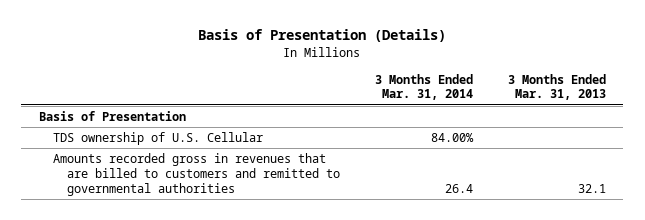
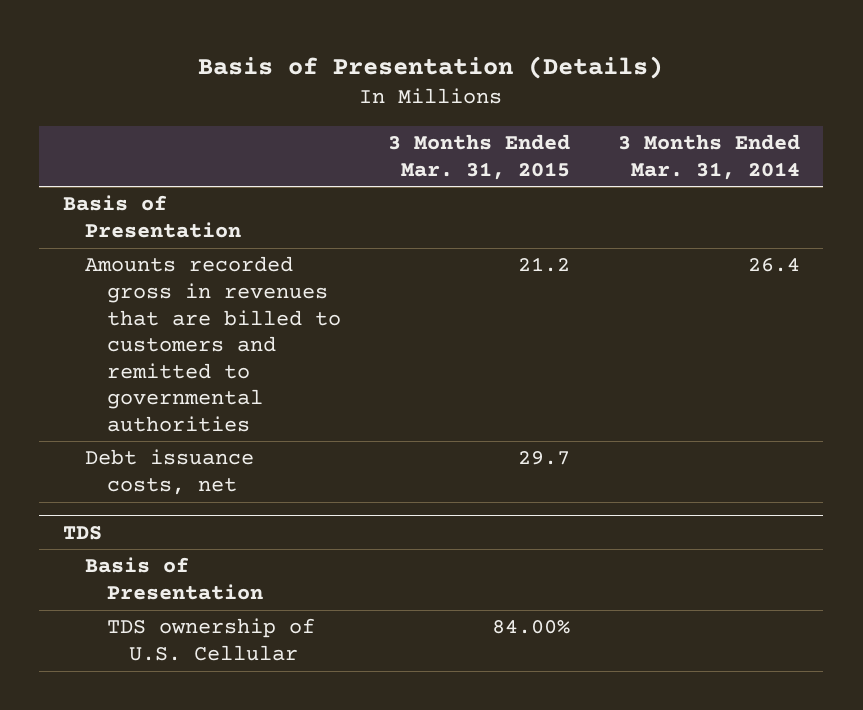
[507,73,606,101] 3 Months Ended Mar. 31, 2013 -> none
none -> [388,133,571,180] 3 Months Ended Mar. 31, 2015
[52,131,263,145] TDS ownership of U.S. Cellular -> none
none -> [85,449,255,495] Debt issuance costs, net
none -> [63,525,103,540] TDS
none -> [85,557,264,600] Basis of Presentation
none -> [107,618,316,661] TDS ownership of U.S. Cellular

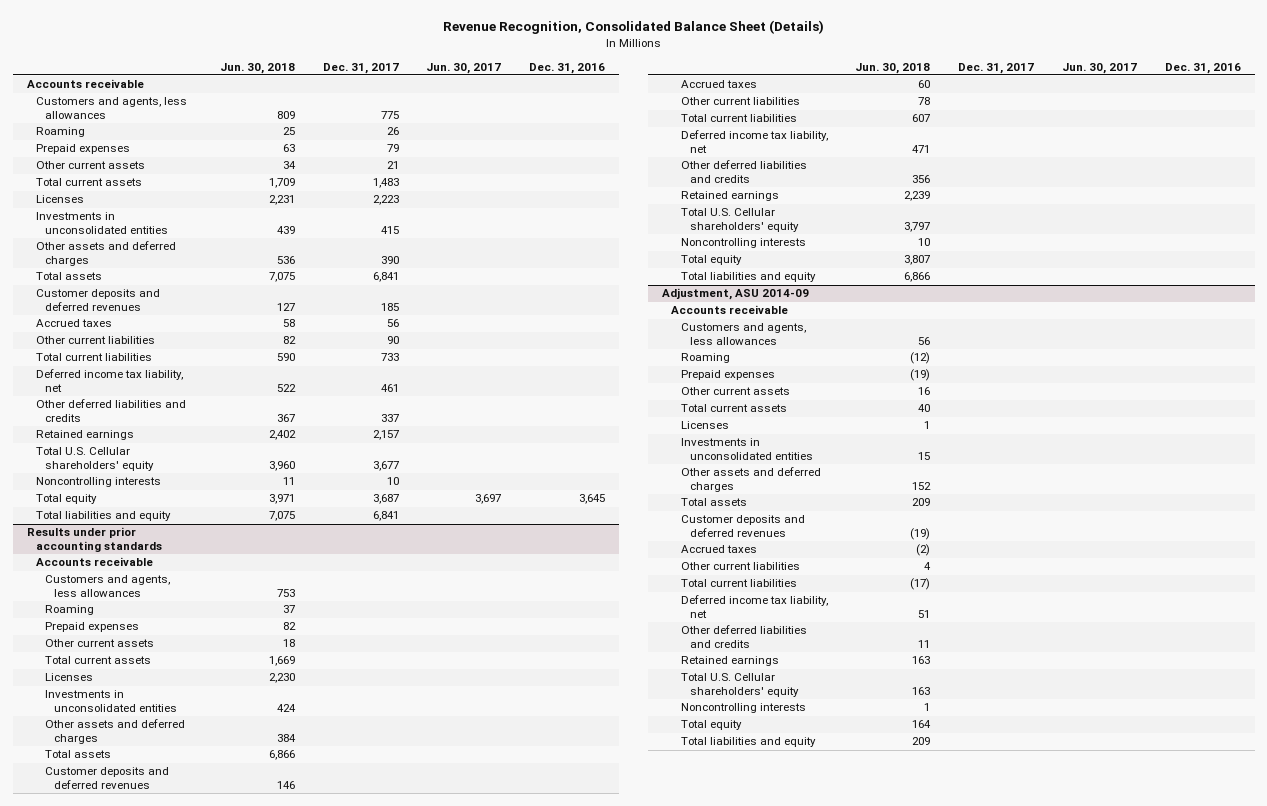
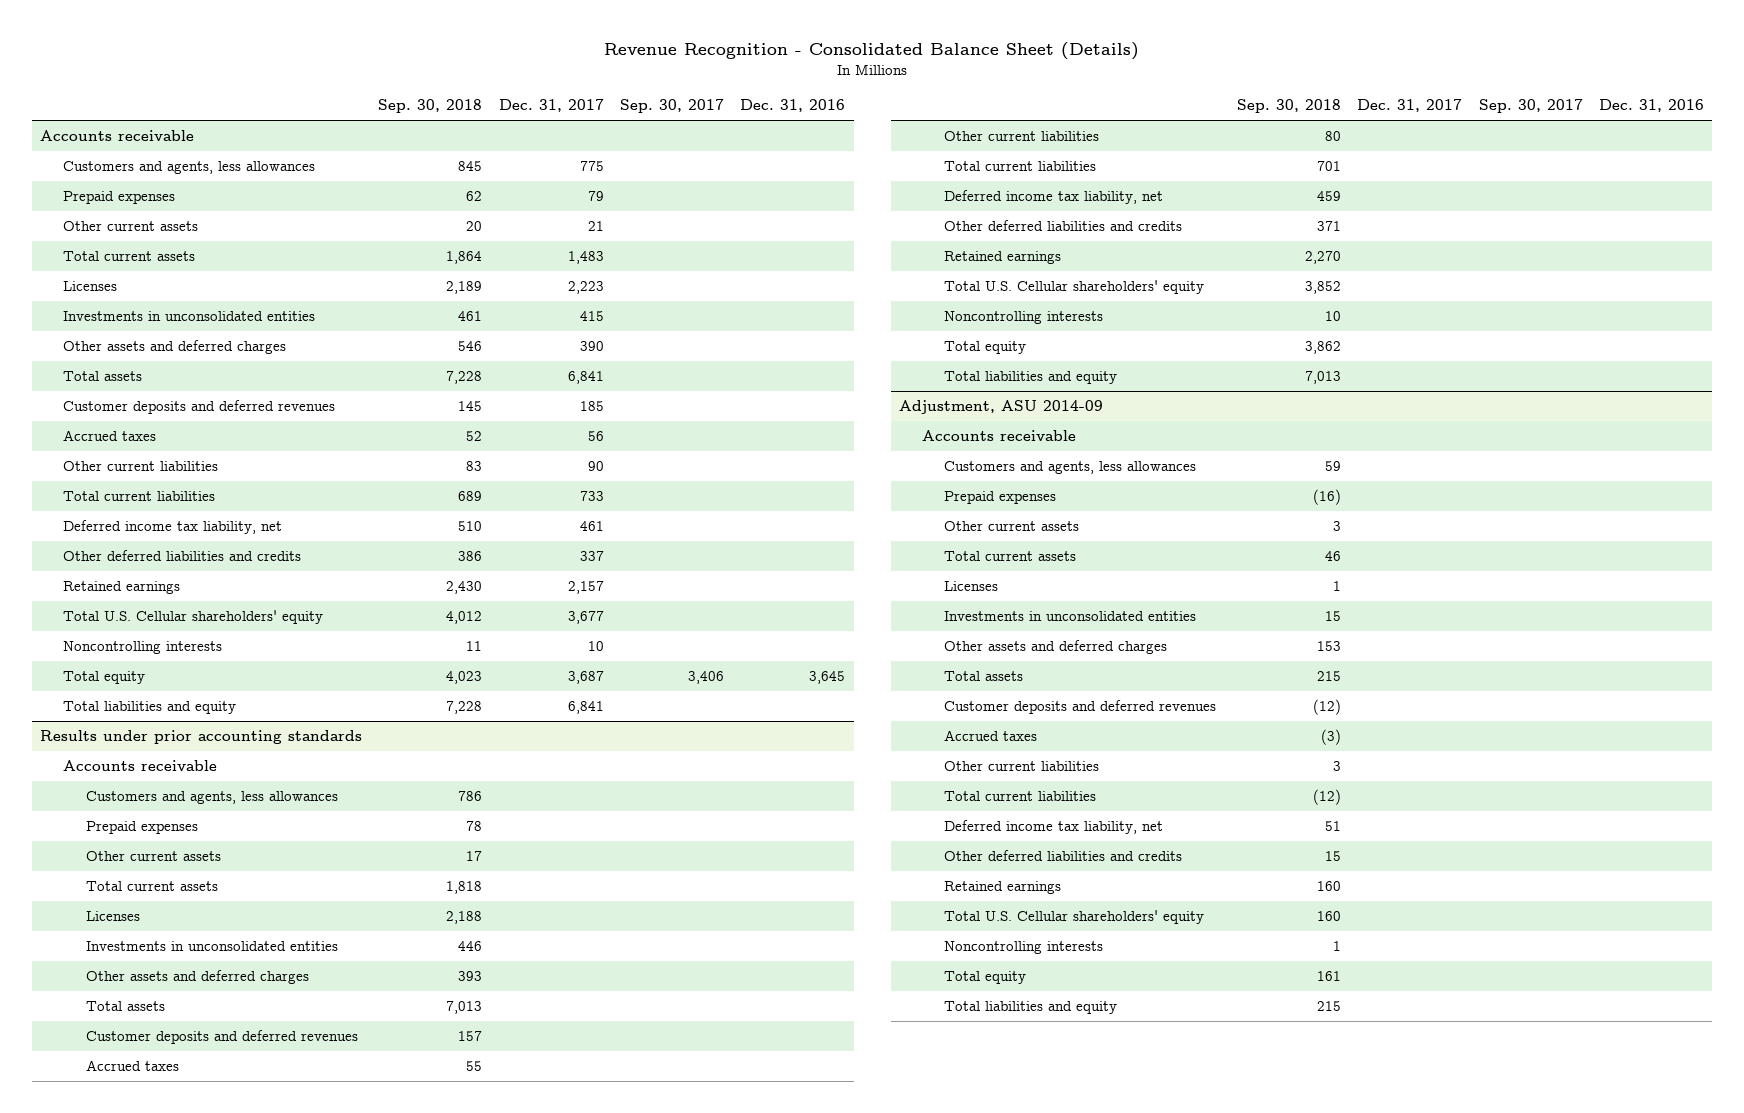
[442,19,824,34] Revenue Recognition, Consolidated Balance Sheet (Details) -> [604,42,1140,61] Revenue Recognition - Consolidated Balance Sheet (Details)
[219,62,295,74] Jun. 30, 2018 -> none
[426,62,502,74] Jun. 30, 2017 -> none
none -> [378,99,483,114] Sep. 30, 2018
none -> [620,99,725,114] Sep. 30, 2017
[35,127,85,138] Roaming -> none
[44,605,94,616] Roaming -> none
[680,353,730,364] Roaming -> none

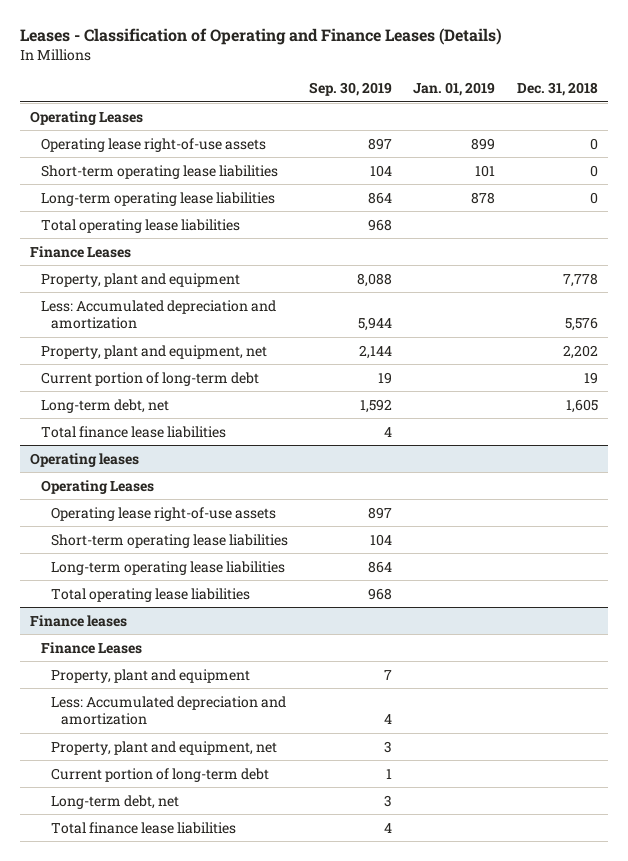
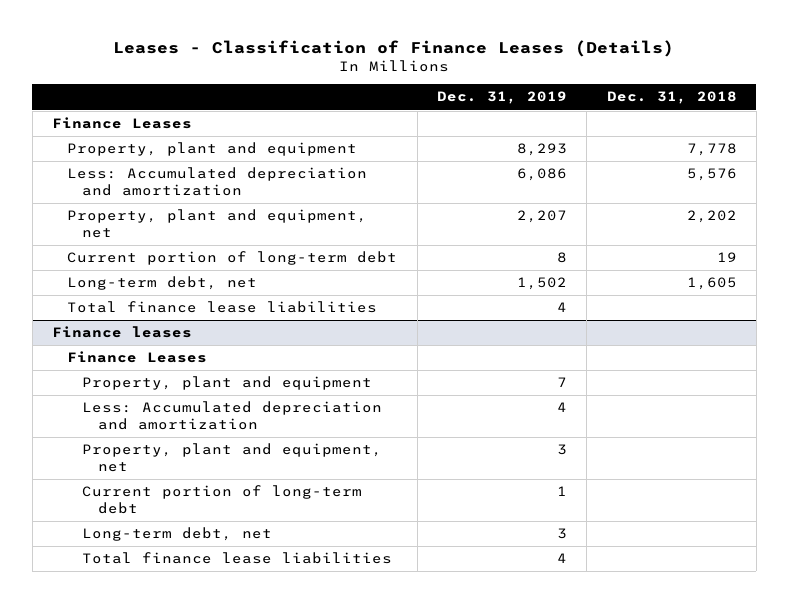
[19,28,502,46] Leases - Classification of Operating and Finance Leases (Details) -> [113,39,675,57] Leases - Classification of Finance Leases (Details)
[309,82,393,97] Sep. 30, 2019 -> none
[413,82,496,97] Jan. 01, 2019 -> none
none -> [436,91,567,105] Dec. 31, 2019
[30,110,144,125] Operating Leases -> none
[40,137,266,152] Operating lease right-of-use assets -> none
[40,164,278,179] Short-term operating lease liabilities -> none
[40,191,275,206] Long-term operating lease liabilities -> none
[40,218,240,233] Total operating lease liabilities -> none
[30,452,140,467] Operating leases -> none
[40,479,154,494] Operating Leases -> none
[50,506,276,521] Operating lease right-of-use assets -> none
[50,533,288,548] Short-term operating lease liabilities -> none
[50,560,285,575] Long-term operating lease liabilities -> none
[50,587,250,602] Total operating lease liabilities -> none

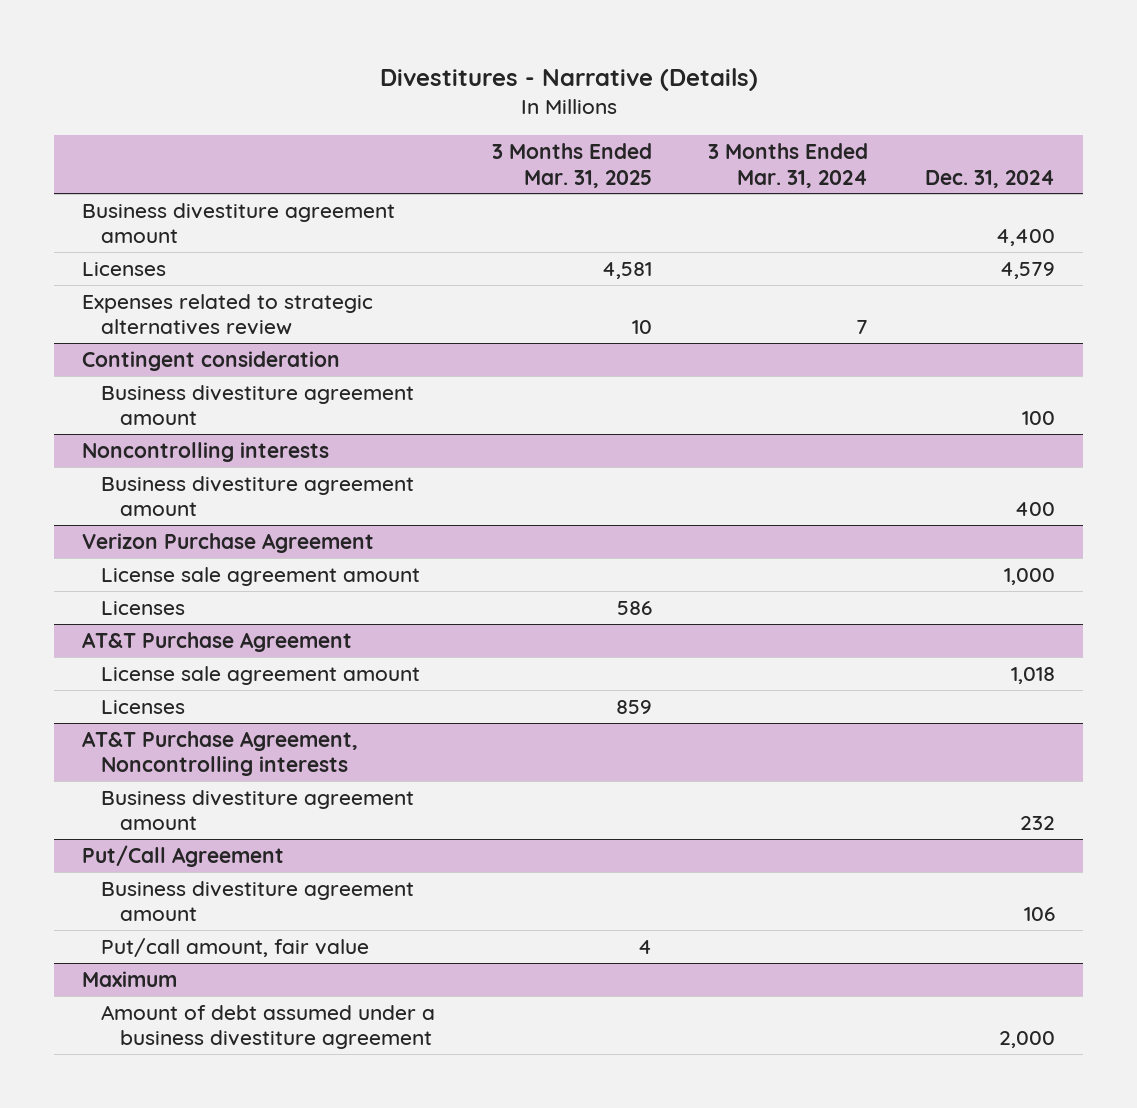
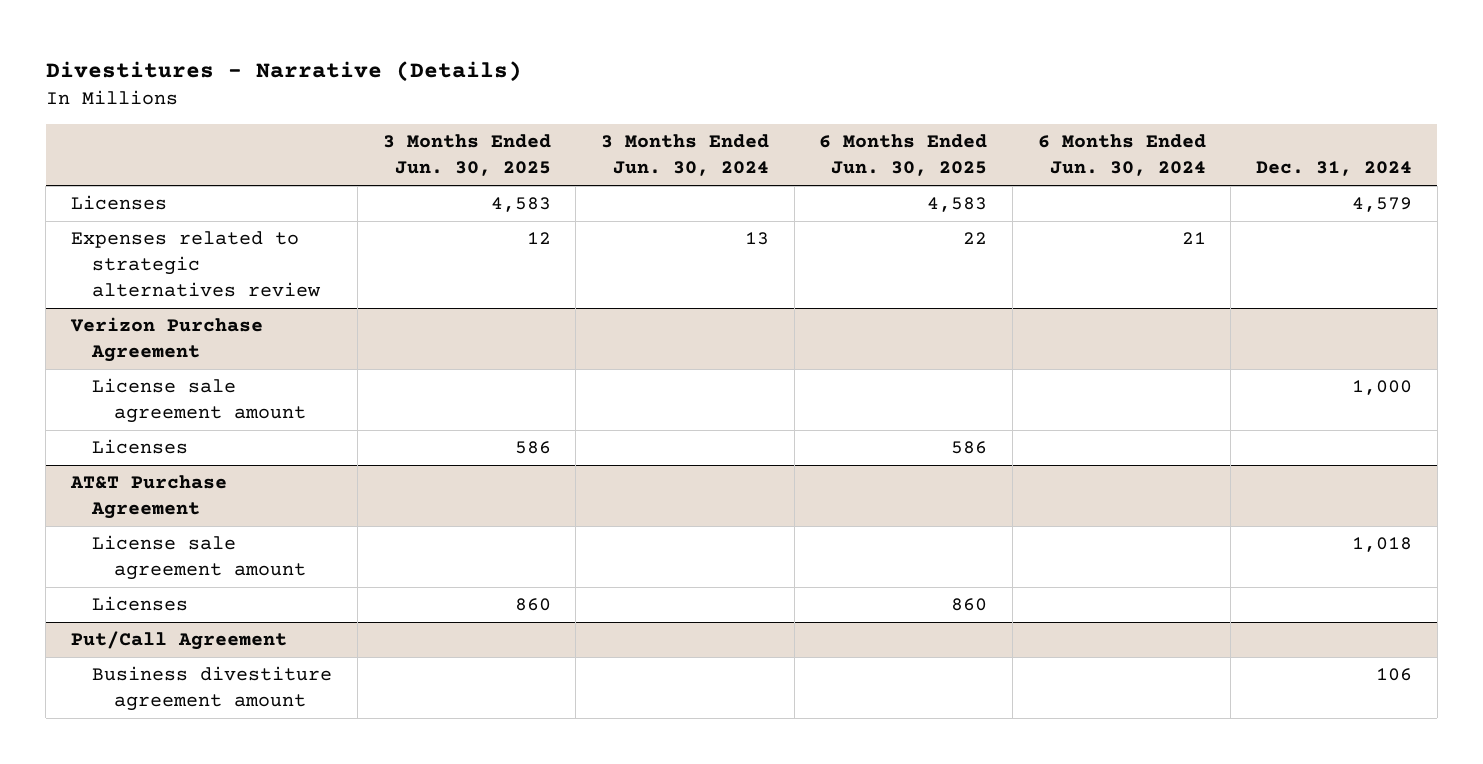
[491,142,652,188] 3 Months Ended Mar. 31, 2025 -> none
[708,142,869,188] 3 Months Ended Mar. 31, 2024 -> none
none -> [382,134,551,177] 3 Months Ended Jun. 30, 2025
none -> [600,134,769,177] 3 Months Ended Jun. 30, 2024
none -> [819,134,988,177] 6 Months Ended Jun. 30, 2025
none -> [1037,134,1206,177] 6 Months Ended Jun. 30, 2024
[82,202,396,244] Business divestiture agreement amount -> none
[82,350,341,371] Contingent consideration -> none
[100,384,414,426] Business divestiture agreement amount -> none
[82,441,330,462] Noncontrolling interests -> none
[100,475,414,517] Business divestiture agreement amount -> none
[82,730,359,777] AT&T Purchase Agreement, Noncontrolling interests -> none
[100,789,414,831] Business divestiture agreement amount -> none
[100,937,369,957] Put/call amount, fair value -> none
[82,970,178,987] Maximum -> none
[100,1004,435,1050] Amount of debt assumed under a business divestiture agreement -> none

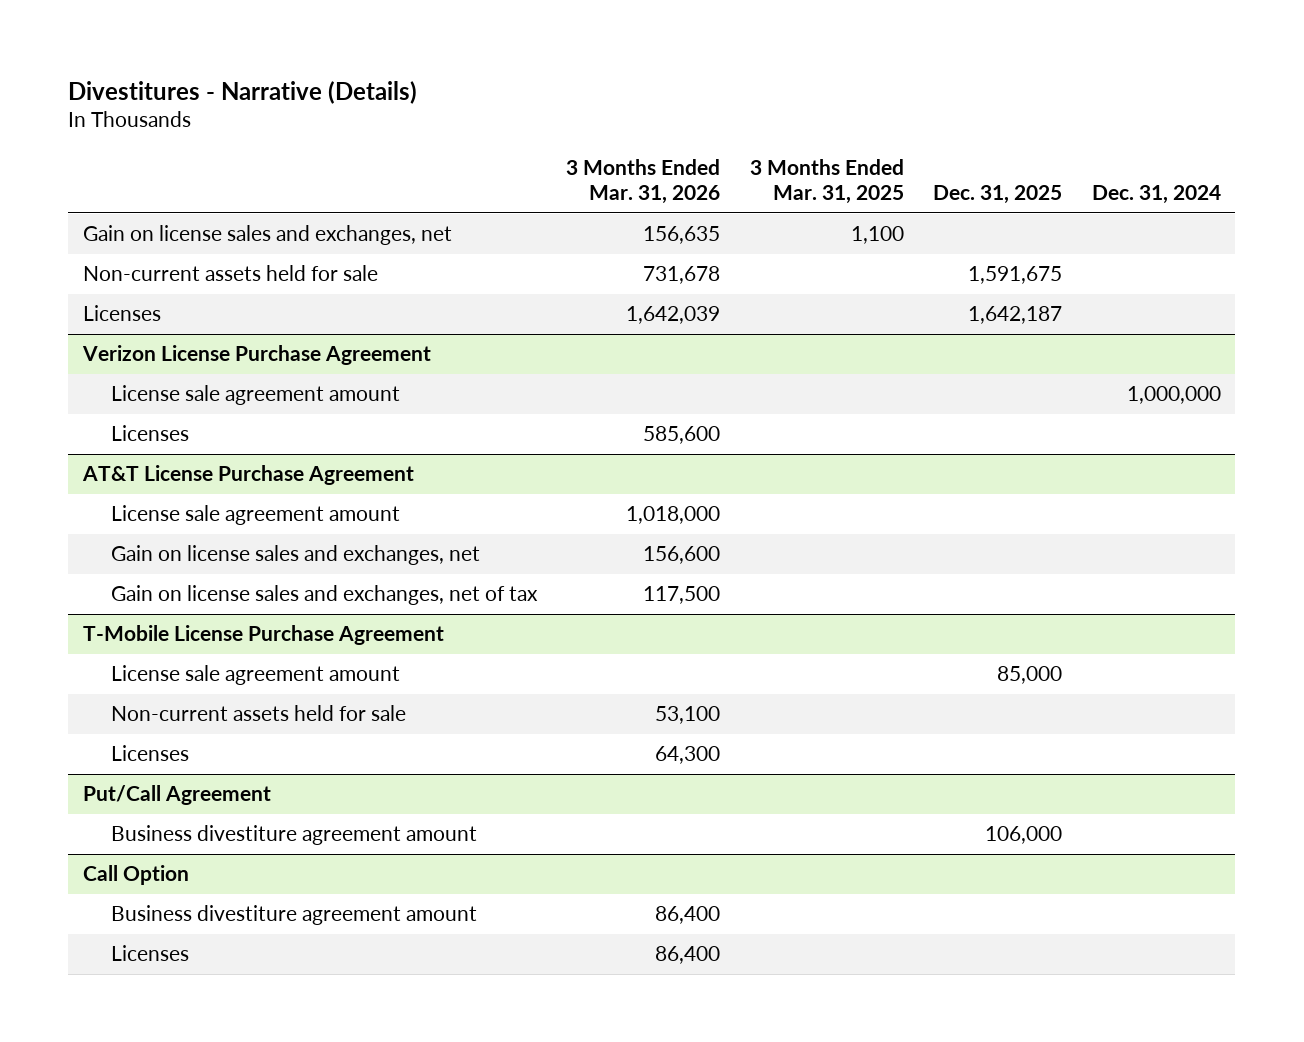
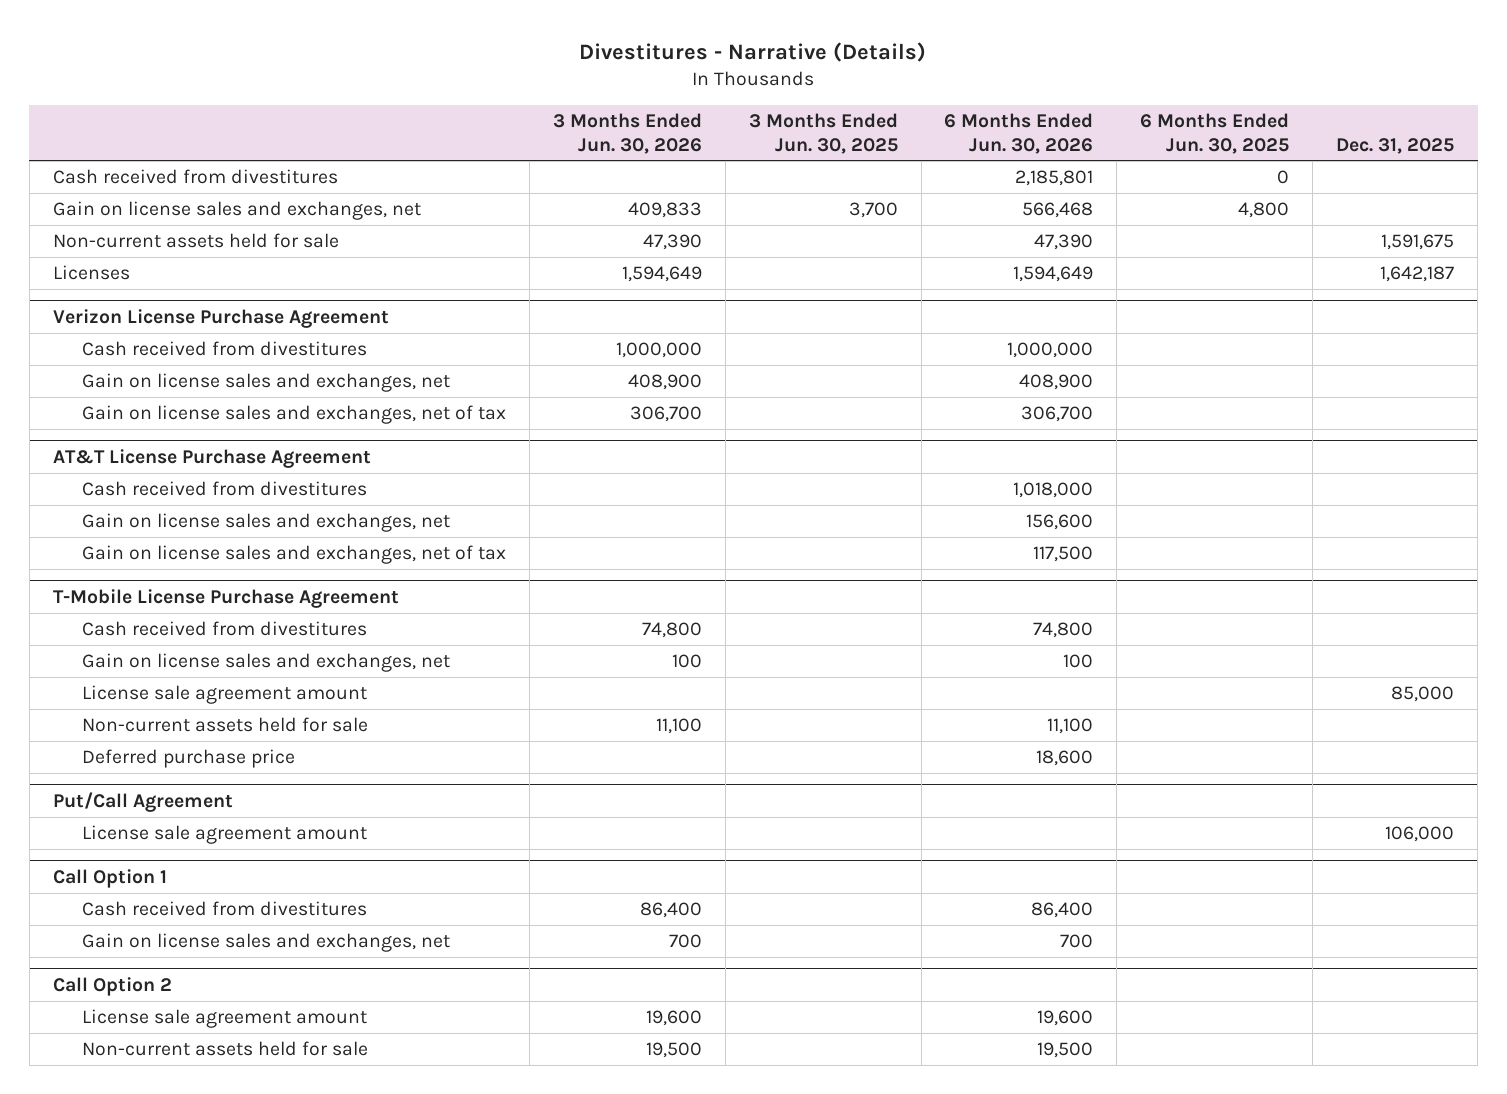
[566,159,721,204] 3 Months Ended Mar. 31, 2026 -> none
[749,159,904,204] 3 Months Ended Mar. 31, 2025 -> none
[1091,184,1221,204] Dec. 31, 2024 -> none
none -> [552,112,702,154] 3 Months Ended Jun. 30, 2026
none -> [748,112,898,154] 3 Months Ended Jun. 30, 2025
none -> [944,112,1094,154] 6 Months Ended Jun. 30, 2026
none -> [1140,112,1290,154] 6 Months Ended Jun. 30, 2025
none -> [52,169,338,185] Cash received from divestitures
[110,385,400,406] License sale agreement amount -> none
[110,425,189,442] Licenses -> none
none -> [81,341,367,357] Cash received from divestitures
none -> [81,373,450,393] Gain on license sales and exchanges, net
none -> [81,405,506,425] Gain on license sales and exchanges, net of tax
[110,505,400,526] License sale agreement amount -> [81,481,367,497] Cash received from divestitures
none -> [81,621,367,637] Cash received from divestitures
none -> [81,653,450,673] Gain on license sales and exchanges, net
[110,745,189,762] Licenses -> none
none -> [81,749,295,769] Deferred purchase price
[110,825,477,846] Business divestiture agreement amount -> none
[110,905,477,926] Business divestiture agreement amount -> none
[110,945,189,962] Licenses -> none
none -> [81,825,367,845] License sale agreement amount
[82,865,189,886] Call Option -> [52,868,167,888] Call Option 1
none -> [81,901,367,917] Cash received from divestitures
none -> [81,933,450,953] Gain on license sales and exchanges, net
none -> [52,976,172,996] Call Option 2
none -> [81,1009,367,1029] License sale agreement amount
none -> [81,1041,368,1057] Non-current assets held for sale

